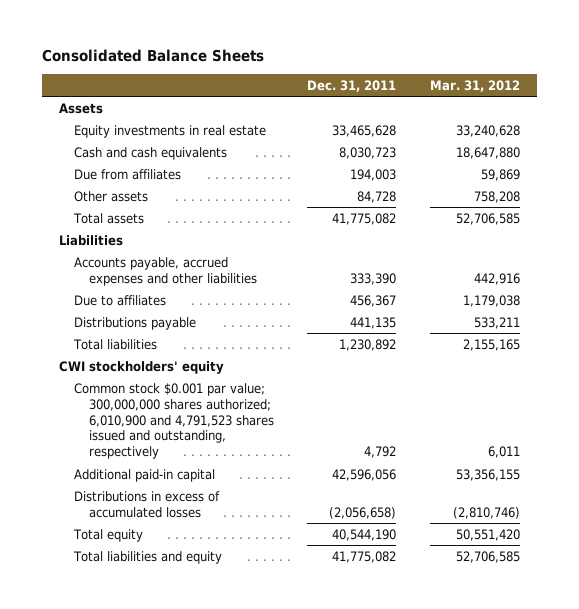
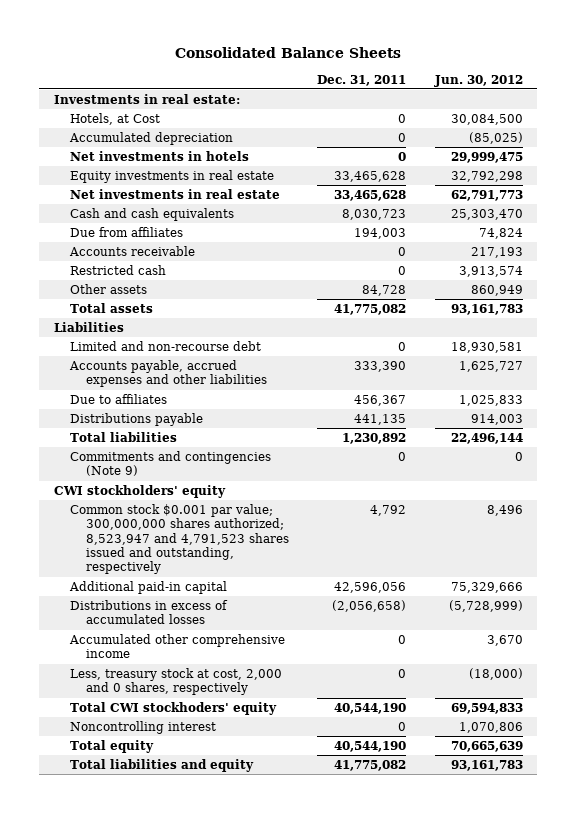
[430,79,521,92] Mar. 31, 2012 -> none
none -> [433,74,523,87] Jun. 30, 2012
[58,102,103,114] Assets -> none
none -> [53,93,240,104] Investments in real estate:
none -> [69,112,160,125] Hotels, at Cost
none -> [68,131,233,145] Accumulated depreciation
none -> [69,150,249,161] Net investments in hotels
none -> [69,188,280,199] Net investments in real estate
none -> [68,245,195,256] Accounts receivable
none -> [69,264,166,275] Restricted cash
none -> [69,340,261,351] Limited and non-recourse debt
none -> [69,450,271,477] Commitments and contingencies (Note 9)
[73,382,274,460] Common stock $0.001 par value; 300,000,000 shares authorized; 6,010,900 and 4,791,523 shares issued and outstanding, respectively -> [69,503,289,575] Common stock $0.001 par value; 300,000,000 shares authorized; 8,523,947 and 4,791,523 shares issued and outstanding, respectively
none -> [68,633,285,659] Accumulated other comprehensive income
none -> [69,667,282,696] Less, treasury stock at cost, 2,000 and 0 shares, respectively
none -> [69,701,277,715] Total CWI stockhoders' equity
none -> [69,720,216,734] Noncontrolling interest

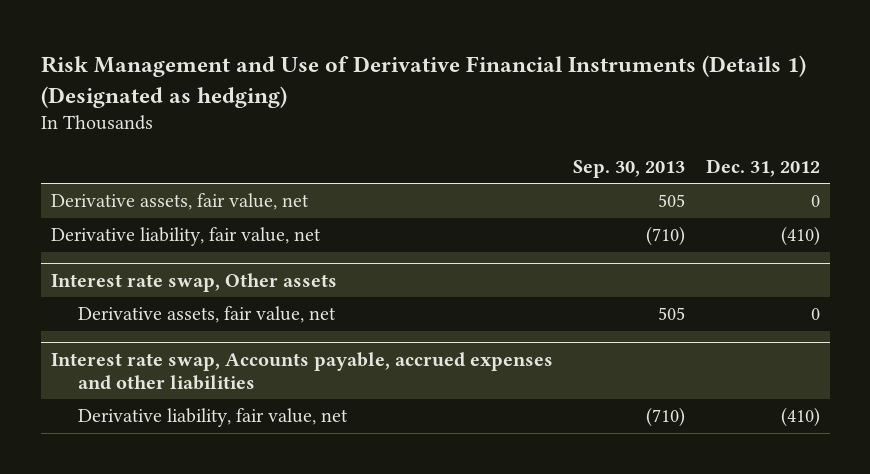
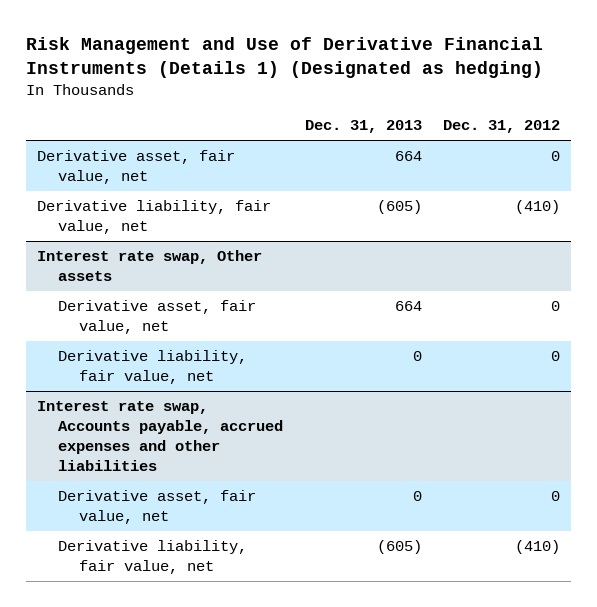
[573,159,686,178] Sep. 30, 2013 -> none
none -> [304,120,422,134] Dec. 31, 2013
[50,193,309,211] Derivative assets, fair value, net -> [36,149,235,184] Derivative asset, fair value, net
[77,306,336,324] Derivative assets, fair value, net -> [58,299,257,334] Derivative asset, fair value, net
none -> [58,349,248,384] Derivative liability, fair value, net
none -> [58,489,257,524] Derivative asset, fair value, net

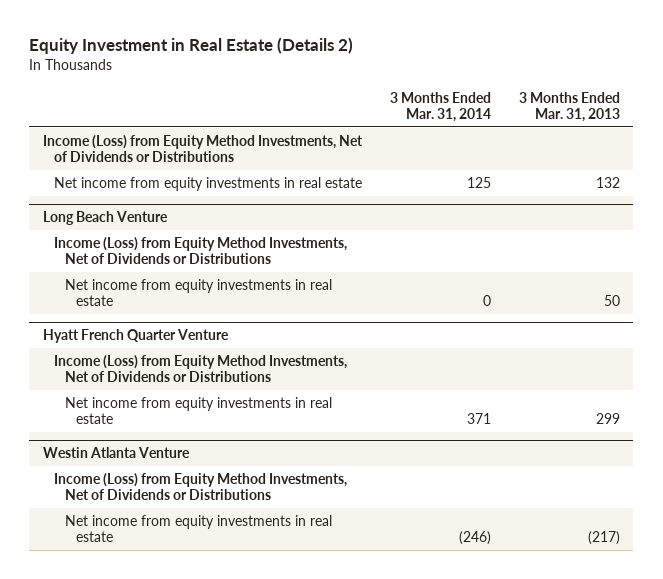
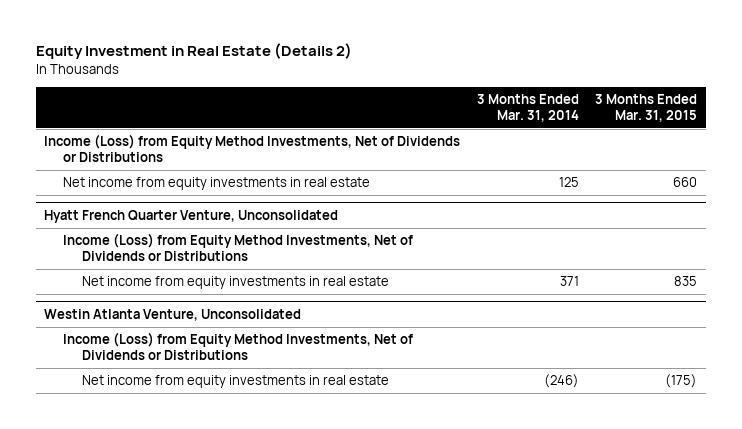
[518,91,620,123] 3 Months Ended Mar. 31, 2013 -> none
none -> [595,94,698,123] 3 Months Ended Mar. 31, 2015
[42,211,168,226] Long Beach Venture -> none
[53,236,347,265] Income (Loss) from Equity Method Investments, Net of Dividends or Distributions -> none
[64,278,332,307] Net income from equity investments in real estate -> none
[42,329,229,344] Hyatt French Quarter Venture -> [44,210,339,224] Hyatt French Quarter Venture, Unconsolidated
[42,447,190,459] Westin Atlanta Venture -> [44,309,302,322] Westin Atlanta Venture, Unconsolidated

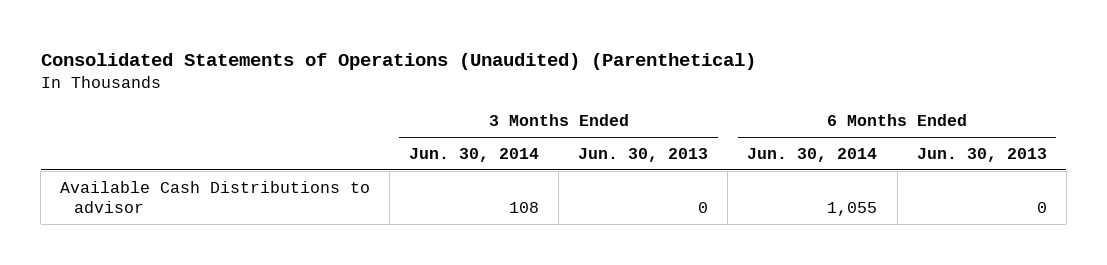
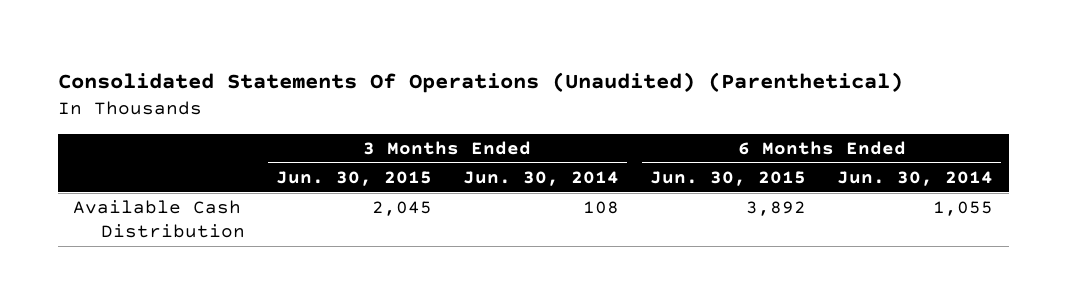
[40,52,756,70] Consolidated Statements of Operations (Unaudited) (Parenthetical) -> [57,71,903,93] Consolidated Statements Of Operations (Unaudited) (Parenthetical)
[578,147,709,162] Jun. 30, 2013 -> none
[916,147,1047,162] Jun. 30, 2013 -> none
none -> [275,171,432,187] Jun. 30, 2015
none -> [649,171,806,187] Jun. 30, 2015
[60,180,371,213] Available Cash Distributions to advisor -> [73,200,245,239] Available Cash Distribution

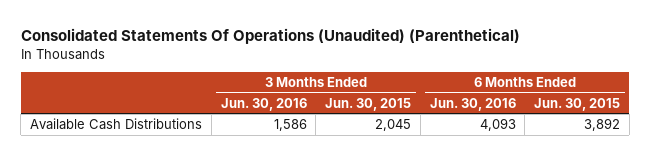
[462,171,619,187] Jun. 30, 2014 -> none
[837,171,994,187] Jun. 30, 2014 -> none
none -> [220,97,307,111] Jun. 30, 2016
none -> [429,97,516,111] Jun. 30, 2016
[73,200,245,239] Available Cash Distribution -> [30,118,203,131] Available Cash Distributions

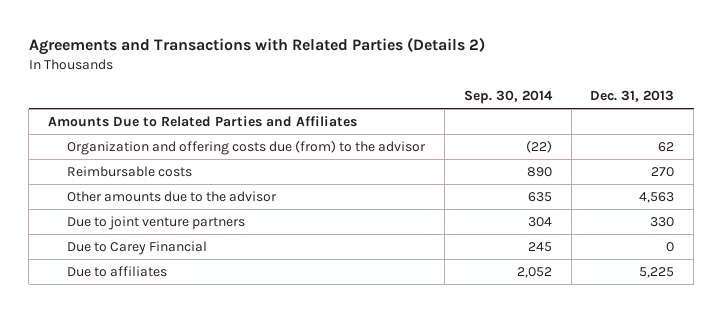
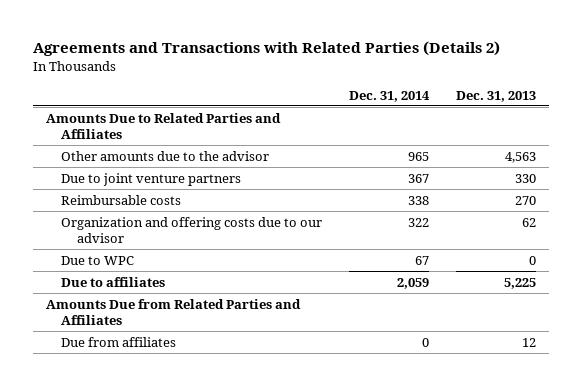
[463,90,553,105] Sep. 30, 2014 -> none
none -> [349,90,431,102] Dec. 31, 2014
[67,139,427,155] Organization and offering costs due (from) to the advisor -> none
[67,165,193,177] Reimbursable costs -> [61,194,182,205] Reimbursable costs
none -> [61,216,323,243] Organization and offering costs due to our advisor
[67,240,208,255] Due to Carey Financial -> [61,255,135,265] Due to WPC
none -> [46,298,302,325] Amounts Due from Related Parties and Affiliates
none -> [61,336,177,347] Due from affiliates

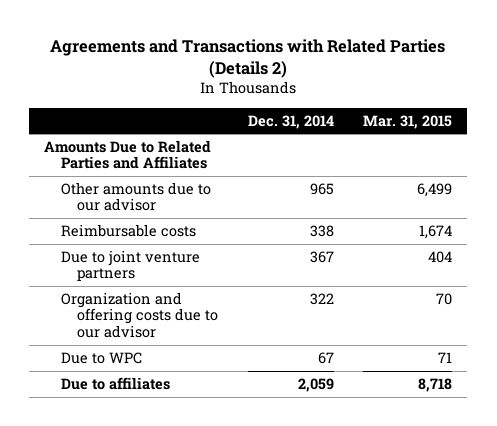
[455,90,536,102] Dec. 31, 2013 -> none
none -> [363,114,453,129] Mar. 31, 2015
[61,150,270,161] Other amounts due to the advisor -> [60,181,211,212] Other amounts due to our advisor
[61,172,242,186] Due to joint venture partners -> [60,249,200,282] Due to joint venture partners
[46,298,302,325] Amounts Due from Related Parties and Affiliates -> none
[61,336,177,347] Due from affiliates -> none

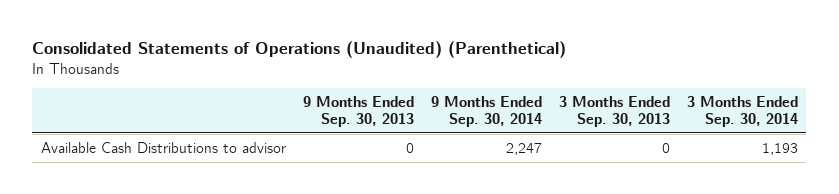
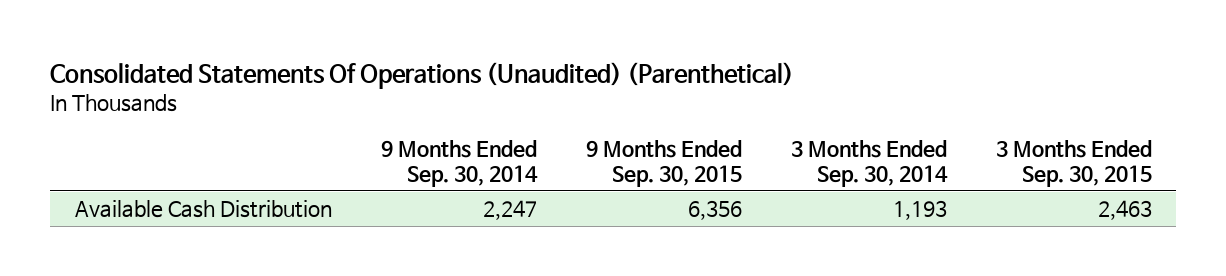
[32,41,567,59] Consolidated Statements of Operations (Unaudited) (Parenthetical) -> [50,62,795,90] Consolidated Statements Of Operations (Unaudited) (Parenthetical)
[302,95,414,127] 9 Months Ended Sep. 30, 2013 -> none
[558,95,670,127] 3 Months Ended Sep. 30, 2013 -> none
none -> [585,139,742,188] 9 Months Ended Sep. 30, 2015
none -> [995,139,1152,188] 3 Months Ended Sep. 30, 2015
[40,141,286,153] Available Cash Distributions to advisor -> [74,200,332,219] Available Cash Distribution

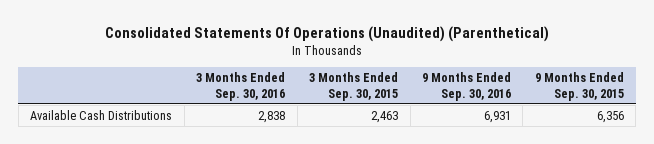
[380,139,538,188] 9 Months Ended Sep. 30, 2014 -> none
[790,139,948,188] 3 Months Ended Sep. 30, 2014 -> none
none -> [196,71,286,101] 3 Months Ended Sep. 30, 2016
none -> [421,71,511,101] 9 Months Ended Sep. 30, 2016
[74,200,332,219] Available Cash Distribution -> [30,109,173,120] Available Cash Distributions

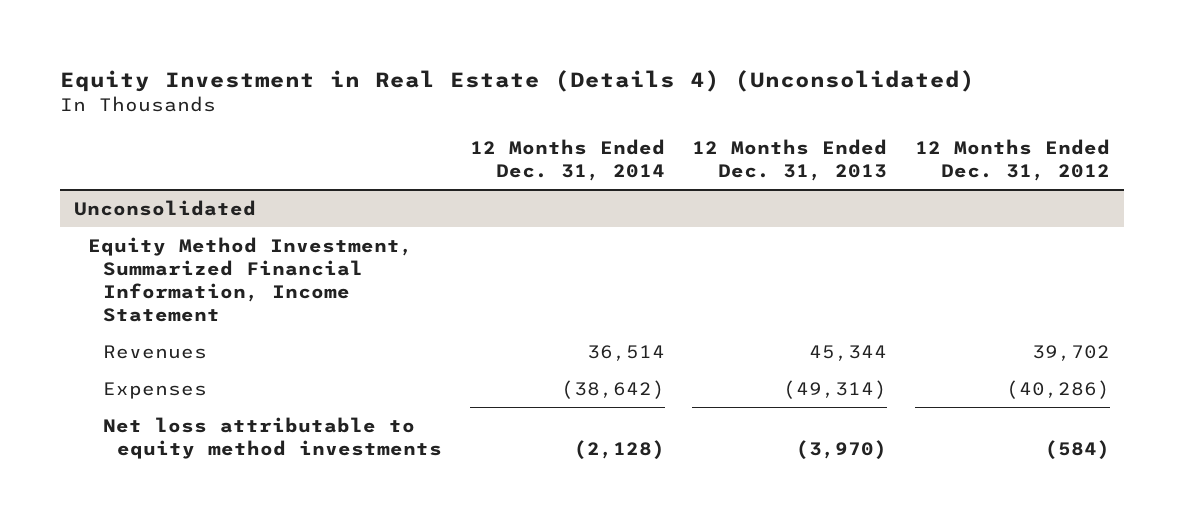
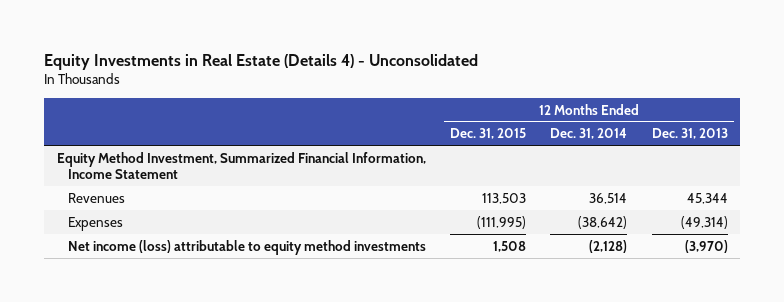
[59,70,975,93] Equity Investment in Real Estate (Details 4) (Unconsolidated) -> [44,53,479,70] Equity Investments in Real Estate (Details 4) - Unconsolidated
[915,139,1111,182] 12 Months Ended Dec. 31, 2012 -> none
none -> [450,128,527,140] Dec. 31, 2015
[73,199,256,216] Unconsolidated -> none
[102,416,443,459] Net loss attributable to equity method investments -> [67,239,426,255] Net income (loss) attributable to equity method investments

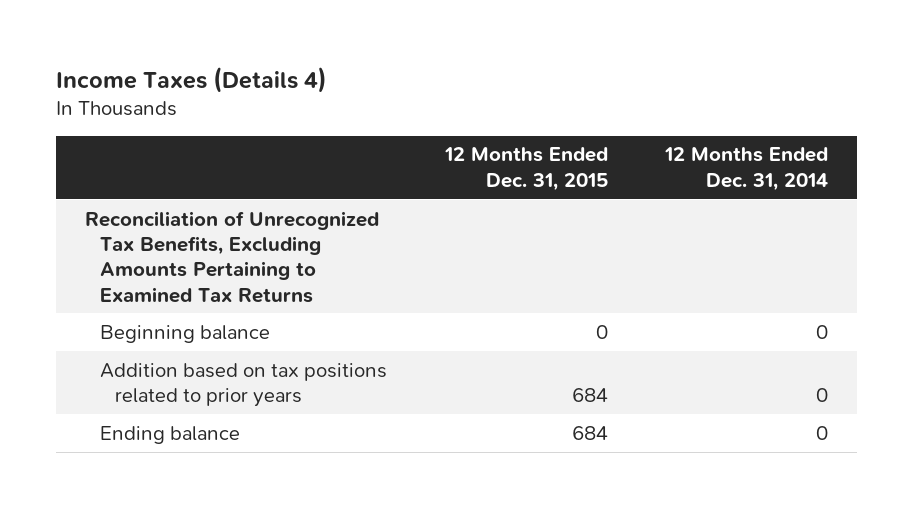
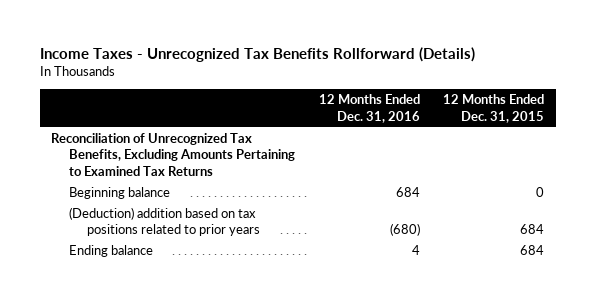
[56,67,328,94] Income Taxes (Details 4) -> [39,47,475,63] Income Taxes - Unrecognized Tax Benefits Rollforward (Details)
[664,147,829,191] 12 Months Ended Dec. 31, 2014 -> none
none -> [318,94,420,123] 12 Months Ended Dec. 31, 2016
[100,362,388,407] Addition based on tax positions related to prior years -> [69,207,261,237] (Deduction) addition based on tax positions related to prior years

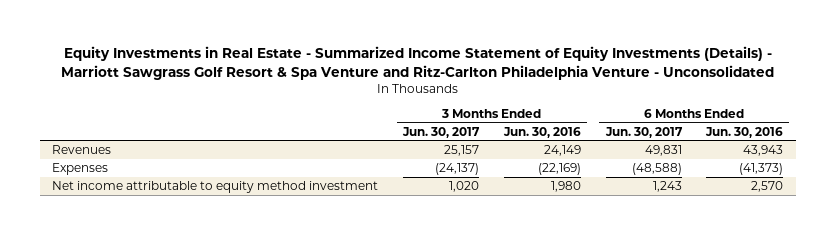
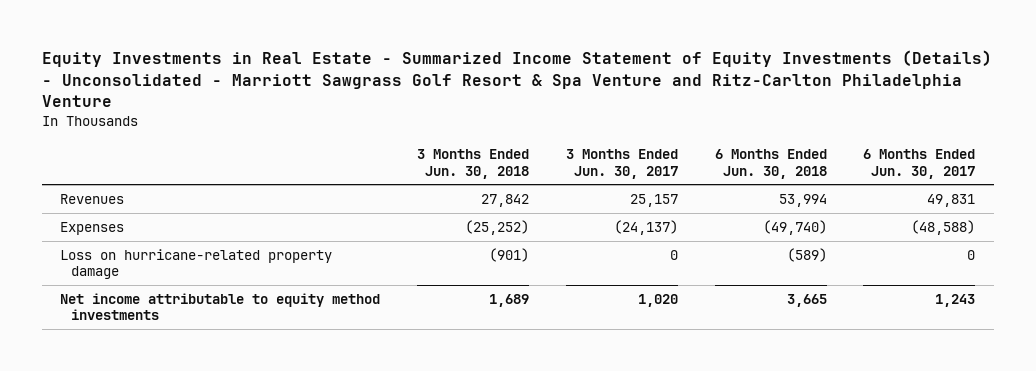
[60,46,774,80] Equity Investments in Real Estate - Summarized Income Statement of Equity Investments (Details) - Marriott Sawgrass Golf Resort & Spa Venture and Ritz-Carlton Philadelphia Venture - Unconsolidated -> [41,49,992,108] Equity Investments in Real Estate - Summarized Income Statement of Equity Investments (Details) - Unconsolidated - Marriott Sawgrass Golf Resort & Spa Venture and Ritz-Carlton Philadelphia Venture
[502,126,581,138] Jun. 30, 2016 -> none
[705,126,784,138] Jun. 30, 2016 -> none
none -> [417,149,530,179] 3 Months Ended Jun. 30, 2018
none -> [714,149,827,179] 6 Months Ended Jun. 30, 2018
none -> [60,248,333,280] Loss on hurricane-related property damage
[52,181,379,194] Net income attributable to equity method investment -> [60,292,381,321] Net income attributable to equity method investments

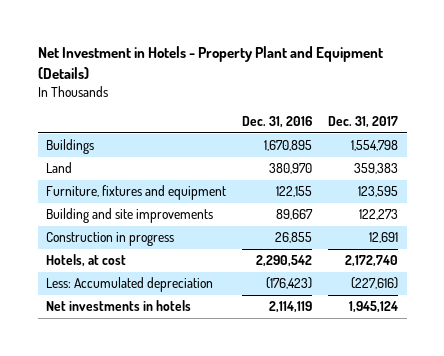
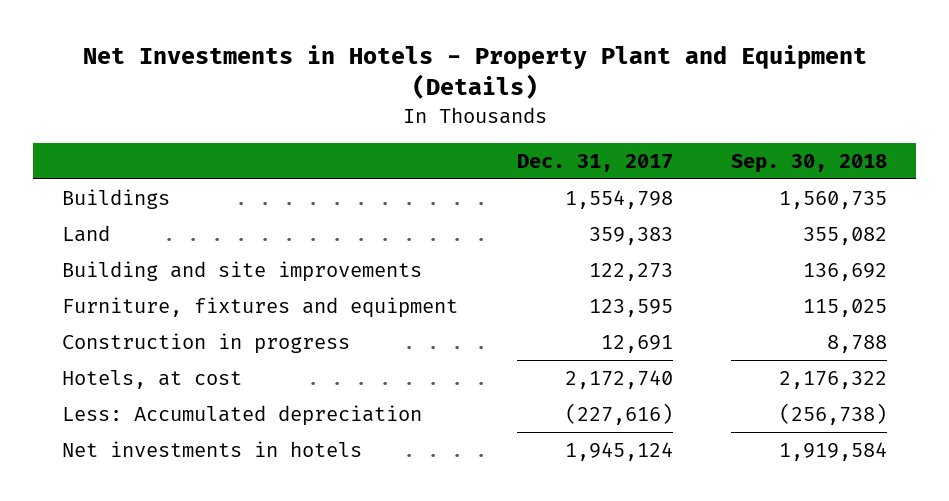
[37,46,383,79] Net Investment in Hotels - Property Plant and Equipment (Details) -> [82,45,867,100] Net Investments in Hotels - Property Plant and Equipment (Details)
[242,116,313,129] Dec. 31, 2016 -> none
none -> [730,153,887,173] Sep. 30, 2018
[45,185,226,201] Furniture, fixtures and equipment -> [62,297,459,319] Furniture, fixtures and equipment

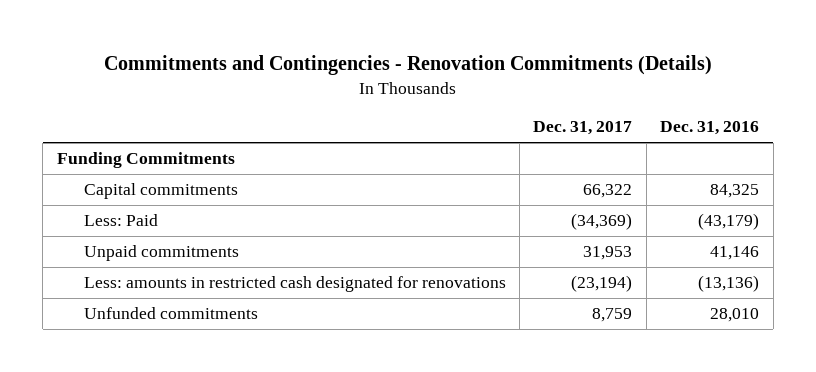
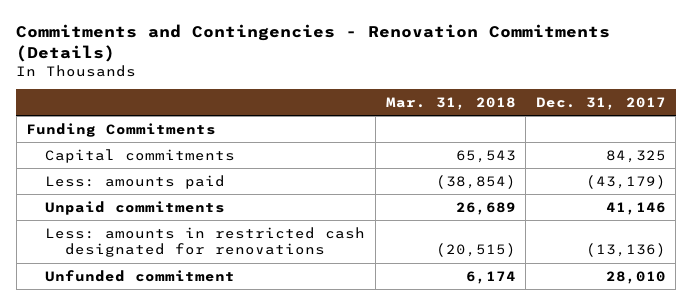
[660,121,760,136] Dec. 31, 2016 -> none
none -> [385,96,516,110] Mar. 31, 2018
[583,184,633,199] 66,322 -> [605,149,666,163] 84,325
[83,214,158,227] Less: Paid -> [45,174,226,189] Less: amounts paid
[571,213,633,231] (34,369) -> [585,174,666,189] (43,179)
[583,246,633,261] 31,953 -> [605,201,666,215] 41,146
[571,275,633,293] (23,194) -> [585,243,666,258] (13,136)
[83,307,258,320] Unfunded commitments -> [45,269,236,282] Unfunded commitment
[592,308,633,323] 8,759 -> [605,270,666,284] 28,010

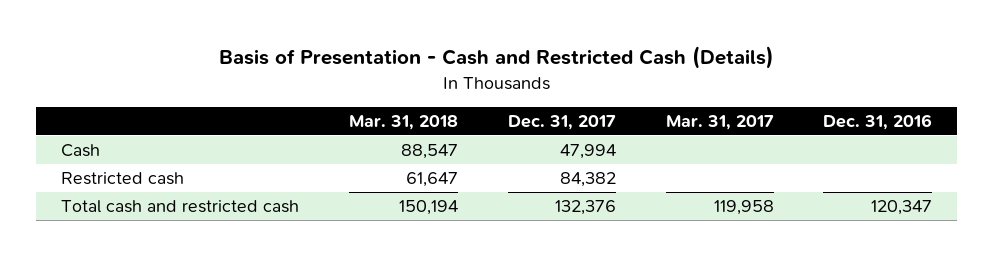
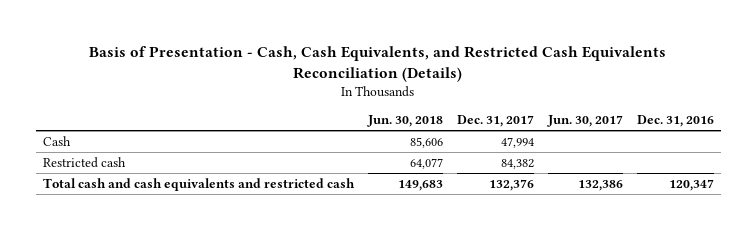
[218,46,774,70] Basis of Presentation - Cash and Restricted Cash (Details) -> [89,45,667,82] Basis of Presentation - Cash, Cash Equivalents, and Restricted Cash Equivalents Reconciliation (Details)
[349,114,459,130] Mar. 31, 2018 -> none
[665,114,774,130] Mar. 31, 2017 -> none
none -> [366,115,443,128] Jun. 30, 2018
none -> [546,115,623,128] Jun. 30, 2017
[61,200,300,214] Total cash and restricted cash -> [42,177,355,191] Total cash and cash equivalents and restricted cash

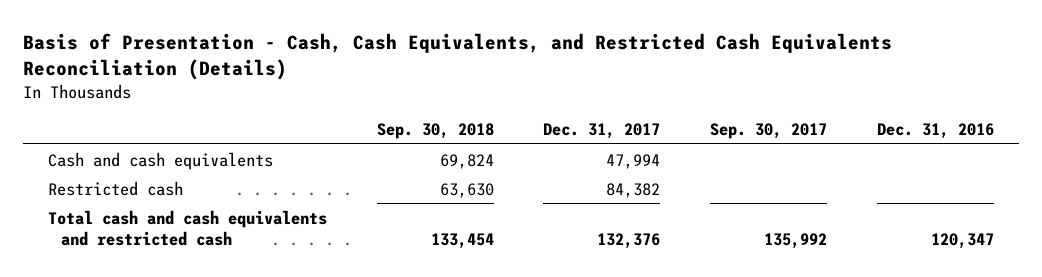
[366,115,443,128] Jun. 30, 2018 -> none
[546,115,623,128] Jun. 30, 2017 -> none
none -> [376,122,494,139] Sep. 30, 2018
none -> [710,122,828,139] Sep. 30, 2017
[42,135,71,146] Cash -> [48,151,274,170] Cash and cash equivalents

